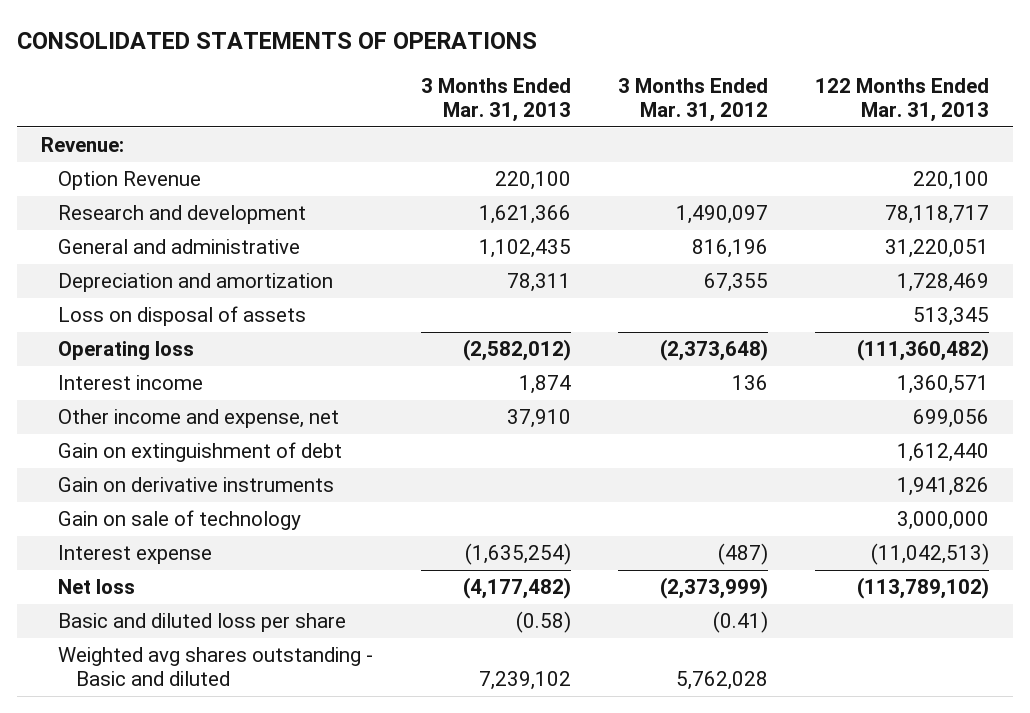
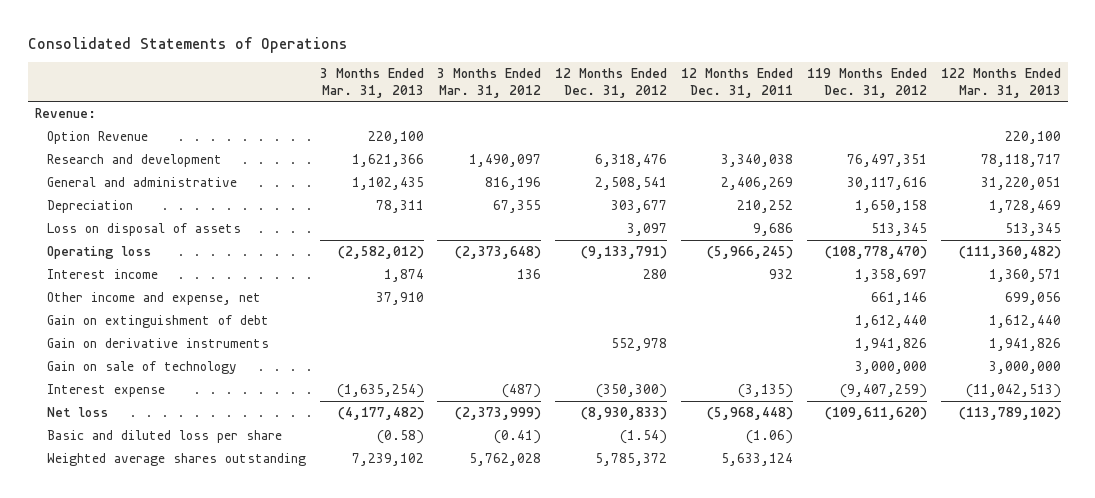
[17,31,538,49] CONSOLIDATED STATEMENTS OF OPERATIONS -> [27,36,347,53] Consolidated Statements of Operations
none -> [555,68,668,98] 12 Months Ended Dec. 31, 2012
none -> [681,68,794,98] 12 Months Ended Dec. 31, 2011
none -> [806,68,927,98] 119 Months Ended Dec. 31, 2012
[58,272,334,292] Depreciation and amortization -> [46,200,133,214] Depreciation
[58,646,374,687] Weighted avg shares outstanding - Basic and diluted -> [46,453,306,467] Weighted average shares outstanding

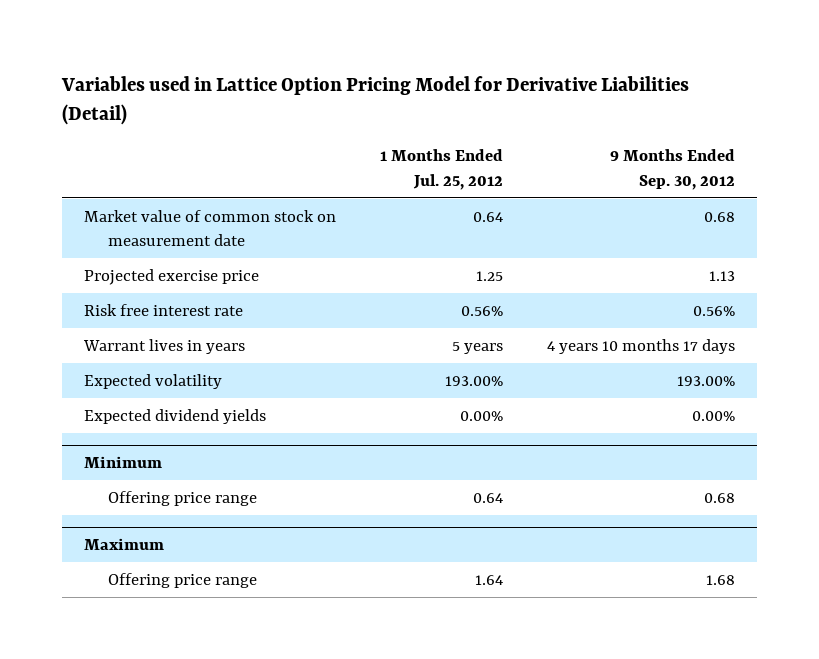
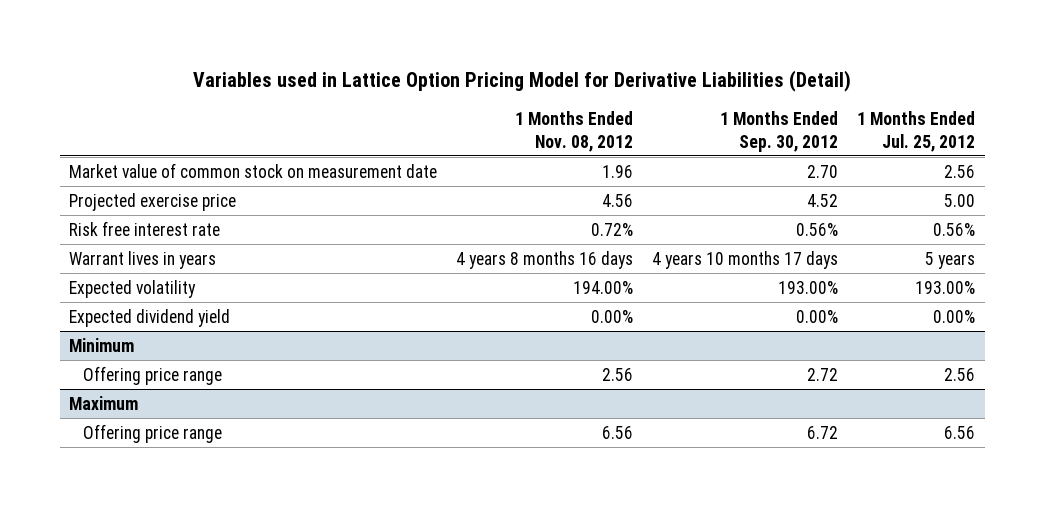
[610,149,736,190] 9 Months Ended Sep. 30, 2012 -> none
none -> [515,111,634,152] 1 Months Ended Nov. 08, 2012
none -> [720,111,839,152] 1 Months Ended Sep. 30, 2012
[473,211,504,222] 0.64 -> [944,164,976,178] 2.56
[476,270,504,281] 1.25 -> [944,193,976,207] 5.00
[84,408,267,424] Expected dividend yields -> [69,308,231,327] Expected dividend yield
[473,492,504,503] 0.64 -> [944,367,976,381] 2.56
[475,574,504,585] 1.64 -> [944,425,976,439] 6.56

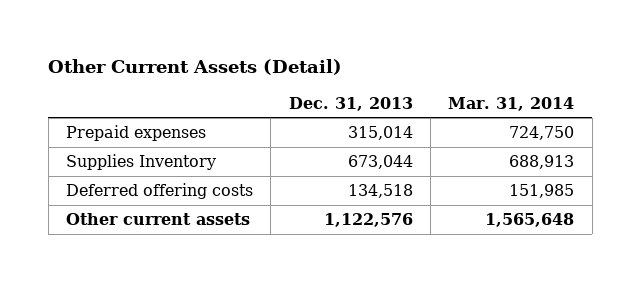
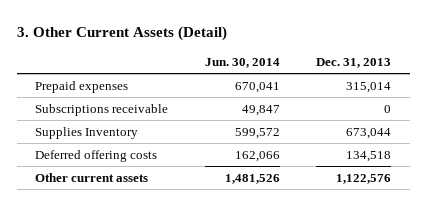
[48,58,343,75] Other Current Assets (Detail) -> [17,26,228,42] 3. Other Current Assets (Detail)
[448,96,575,111] Mar. 31, 2014 -> none
none -> [204,57,280,68] Jun. 30, 2014
none -> [35,103,169,116] Subscriptions receivable

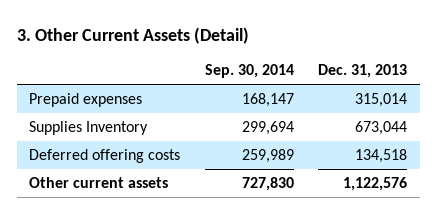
[204,57,280,68] Jun. 30, 2014 -> none
none -> [204,64,294,79] Sep. 30, 2014
[35,103,169,116] Subscriptions receivable -> none

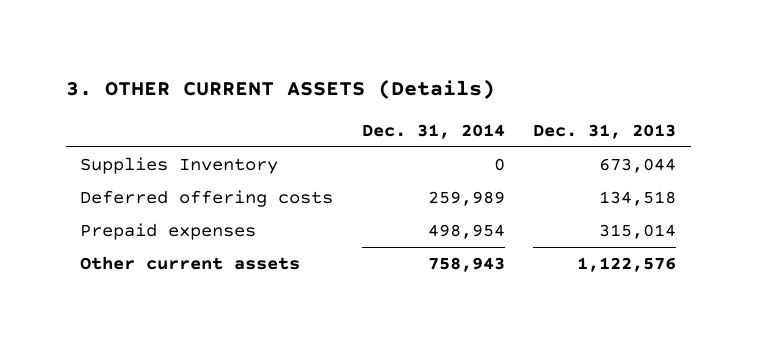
[16,26,249,44] 3. Other Current Assets (Detail) -> [65,79,495,100] 3. OTHER CURRENT ASSETS (Details)
[204,64,294,79] Sep. 30, 2014 -> none
none -> [361,124,505,140] Dec. 31, 2014
[29,93,143,108] Prepaid expenses -> [80,222,257,240] Prepaid expenses

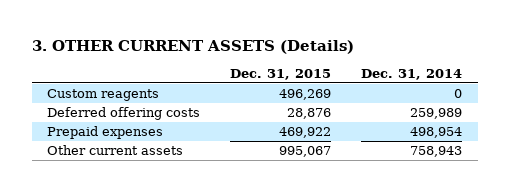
[533,124,677,140] Dec. 31, 2013 -> none
none -> [230,68,332,80] Dec. 31, 2015
[80,156,279,174] Supplies Inventory -> [46,89,159,102] Custom reagents

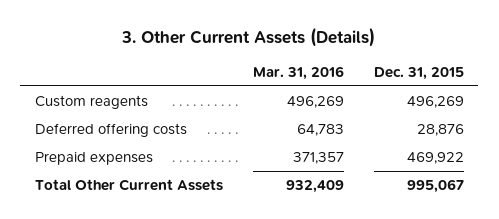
[31,40,354,55] 3. OTHER CURRENT ASSETS (Details) -> [121,27,376,48] 3. Other Current Assets (Details)
[361,68,463,80] Dec. 31, 2014 -> none
none -> [252,65,344,80] Mar. 31, 2016
[46,145,183,156] Other current assets -> [35,178,224,191] Total Other Current Assets

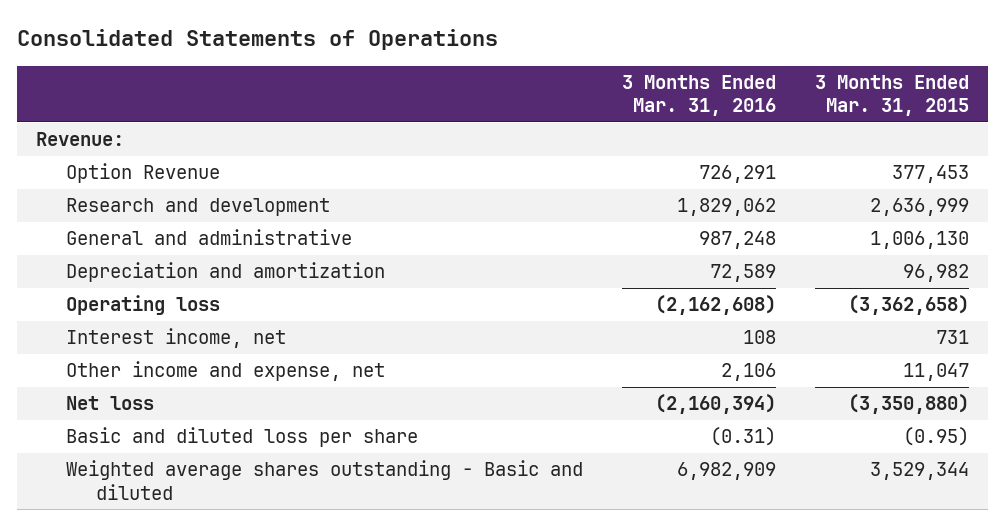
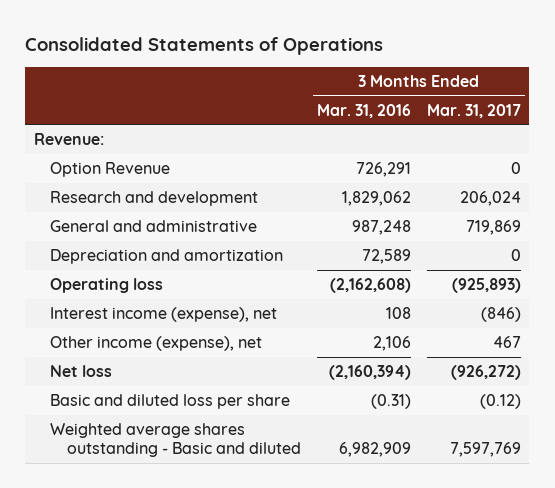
[814,74,969,117] 3 Months Ended Mar. 31, 2015 -> none
none -> [427,103,522,118] Mar. 31, 2017
[66,328,287,349] Interest income, net -> [50,307,278,323] Interest income (expense), net
[66,361,386,382] Other income and expense, net -> [50,336,263,352] Other income (expense), net

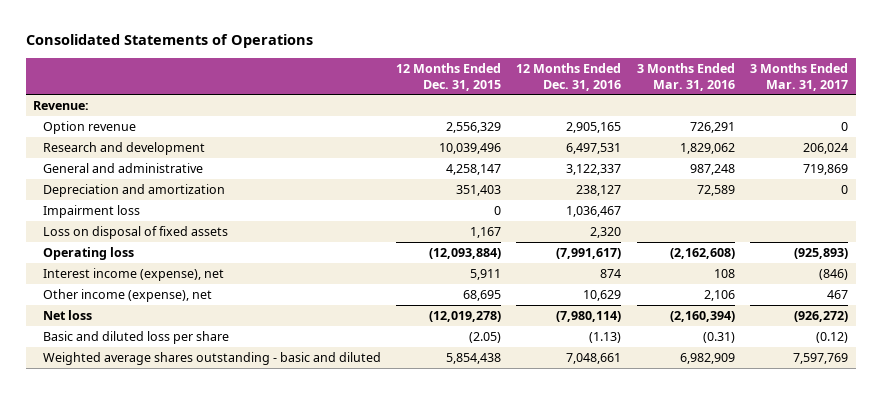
none -> [396,63,502,91] 12 Months Ended Dec. 31, 2015
none -> [516,63,622,91] 12 Months Ended Dec. 31, 2016
[50,162,171,178] Option Revenue -> [42,120,136,134] Option revenue
none -> [42,204,140,218] Impairment loss
none -> [42,225,228,239] Loss on disposal of fixed assets
[50,423,301,457] Weighted average shares outstanding - Basic and diluted -> [42,351,381,365] Weighted average shares outstanding - basic and diluted

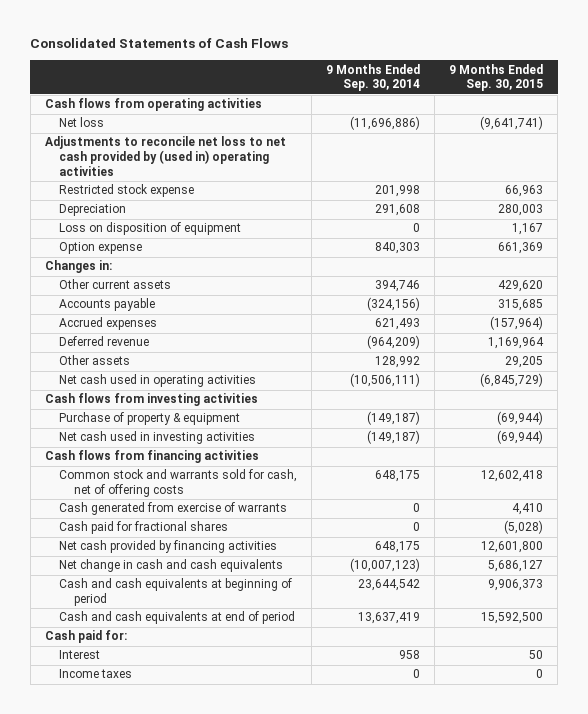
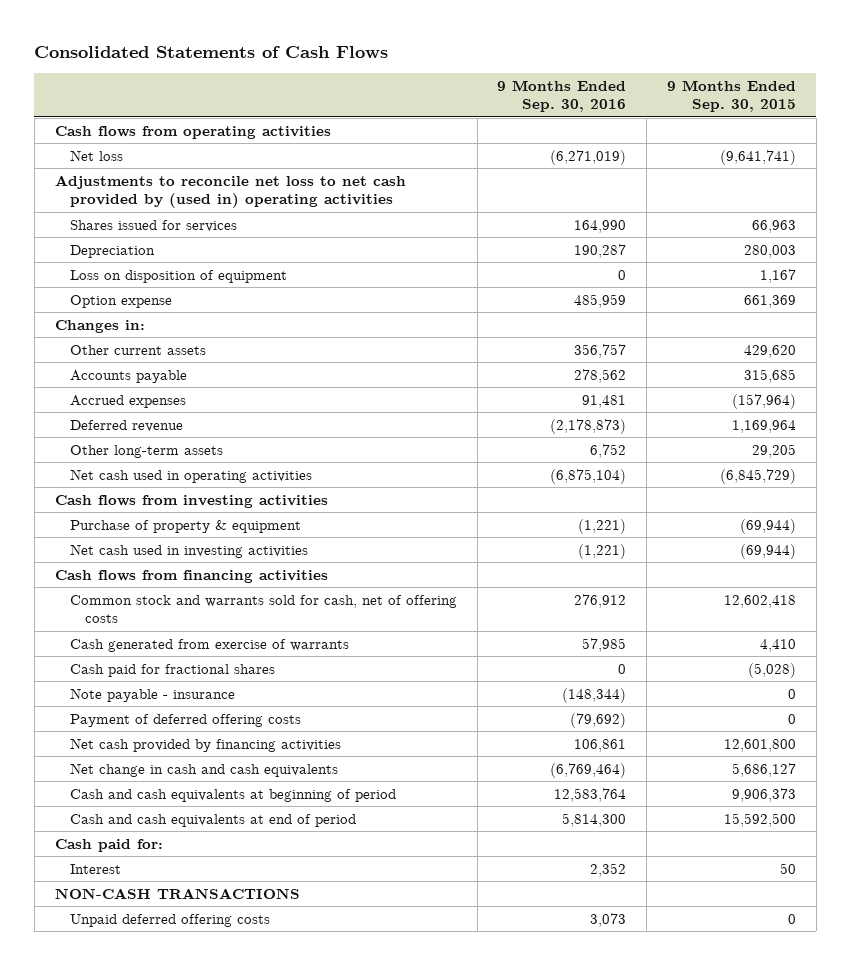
[326,63,421,92] 9 Months Ended Sep. 30, 2014 -> none
none -> [497,79,627,113] 9 Months Ended Sep. 30, 2016
[59,184,195,198] Restricted stock expense -> [69,219,237,232] Shares issued for services
[59,355,131,366] Other assets -> [69,444,223,458] Other long-term assets
none -> [69,687,235,702] Note payable - insurance
none -> [69,713,301,727] Payment of deferred offering costs
[59,669,133,679] Income taxes -> none
none -> [54,887,300,899] NON-CASH TRANSACTIONS
none -> [69,913,270,927] Unpaid deferred offering costs

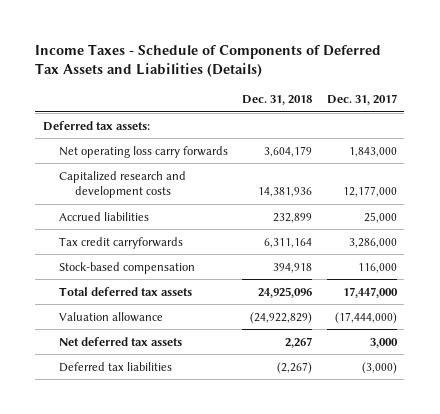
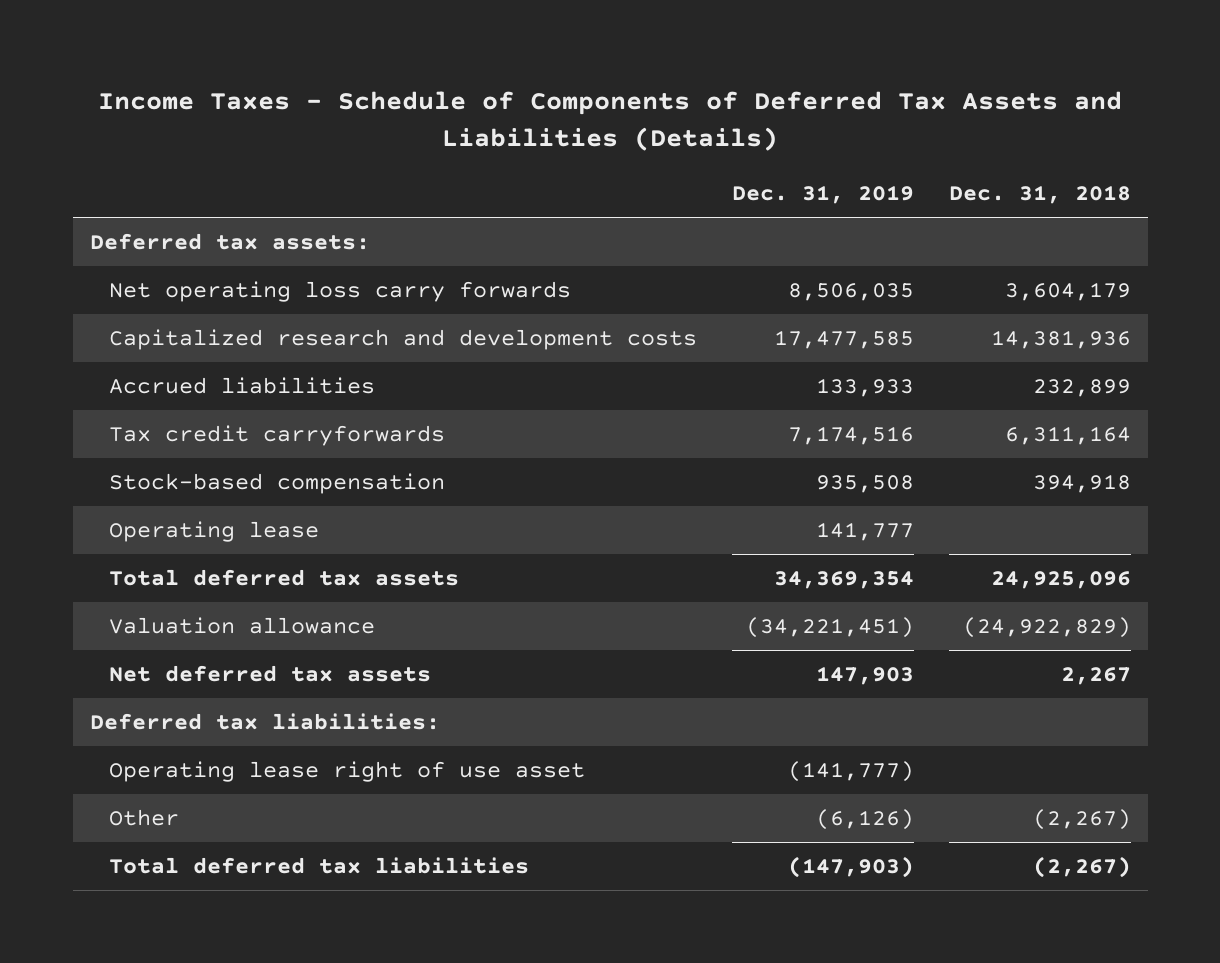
[327,94,398,106] Dec. 31, 2017 -> none
none -> [732,185,915,205] Dec. 31, 2019
none -> [109,520,320,542] Operating lease
none -> [89,712,440,730] Deferred tax liabilities:
none -> [109,760,586,782] Operating lease right of use asset
none -> [109,808,180,826] Other
[58,361,172,372] Deferred tax liabilities -> [109,856,530,874] Total deferred tax liabilities

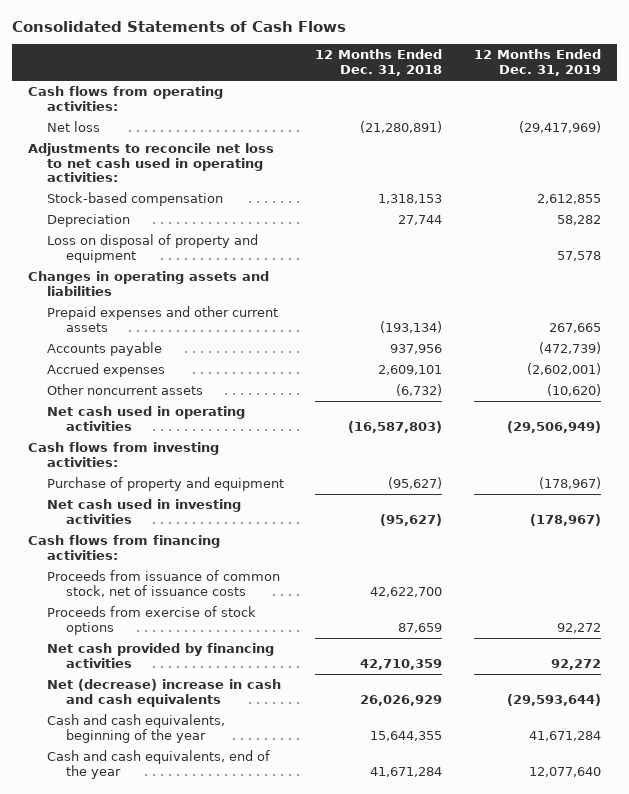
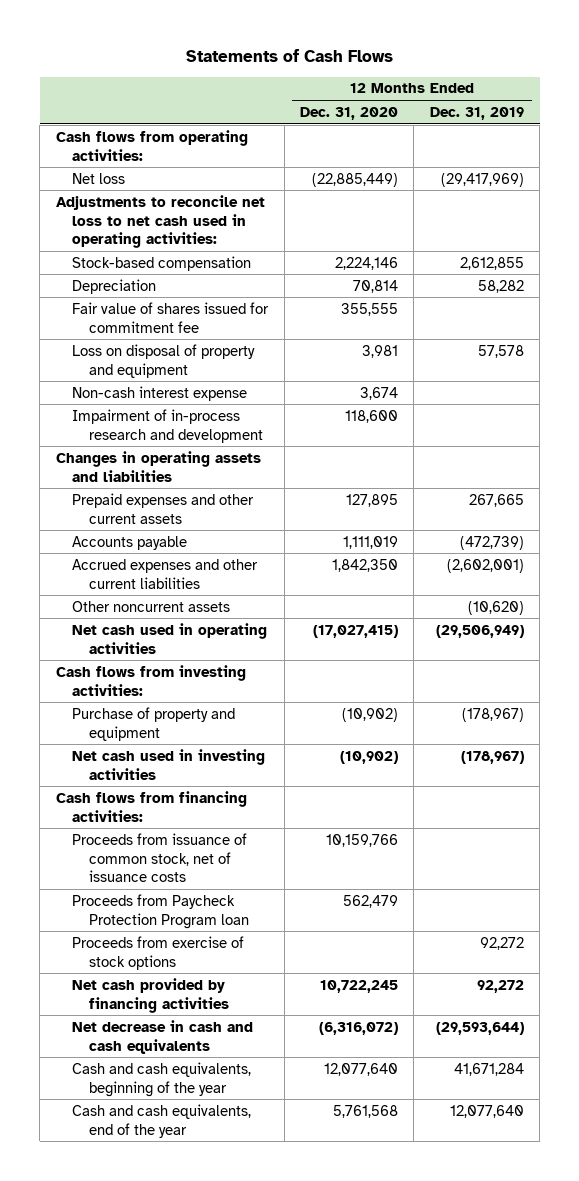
[12,20,347,32] Consolidated Statements of Cash Flows -> [185,49,393,63] Statements of Cash Flows
[315,49,443,76] 12 Months Ended Dec. 31, 2018 -> none
none -> [300,106,399,120] Dec. 31, 2020
none -> [72,301,270,333] Fair value of shares issued for commitment fee
none -> [72,385,248,401] Non-cash interest expense
none -> [72,408,264,443] Impairment of in-process research and development
[46,363,165,378] Accrued expenses -> [72,558,259,589] Accrued expenses and other current liabilities
none -> [72,893,250,929] Proceeds from Paycheck Protection Program loan
[46,679,281,707] Net (decrease) increase in cash and cash equivalents -> [72,1019,254,1054] Net decrease in cash and cash equivalents

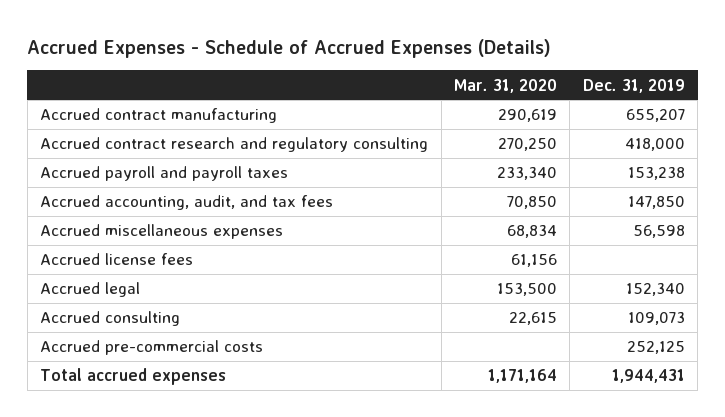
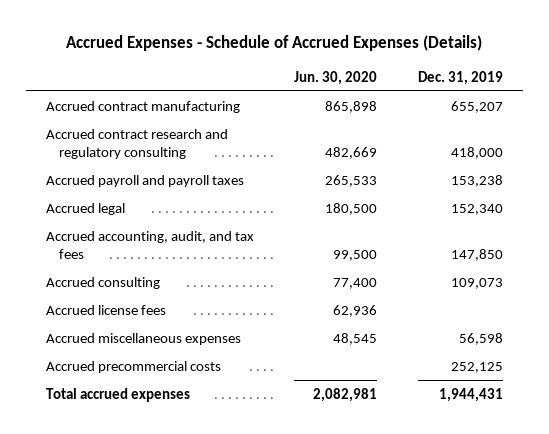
[453,78,557,93] Mar. 31, 2020 -> none
none -> [294,70,378,85] Jun. 30, 2020
[40,195,334,211] Accrued accounting, audit, and tax fees -> [45,230,254,259] Accrued accounting, audit, and tax fees
[40,253,194,266] Accrued license fees -> [45,304,166,315] Accrued license fees
[40,224,284,240] Accrued miscellaneous expenses -> [45,332,241,345] Accrued miscellaneous expenses
[40,340,264,356] Accrued pre-commercial costs -> [45,360,221,373] Accrued precommercial costs

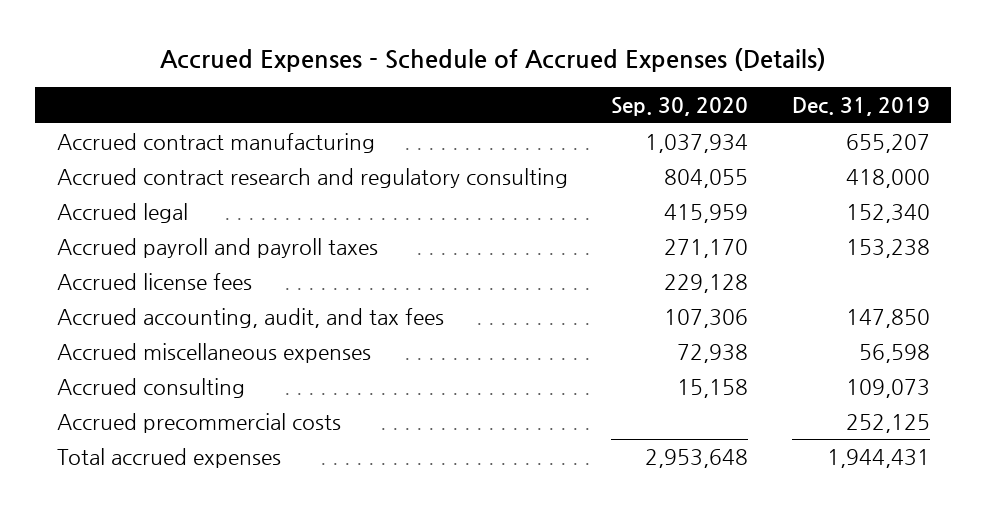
[294,70,378,85] Jun. 30, 2020 -> none
none -> [611,97,749,117] Sep. 30, 2020
[45,174,244,187] Accrued payroll and payroll taxes -> [56,237,378,258] Accrued payroll and payroll taxes
[45,230,254,259] Accrued accounting, audit, and tax fees -> [56,307,444,328] Accrued accounting, audit, and tax fees
[45,276,160,289] Accrued consulting -> [56,377,245,398] Accrued consulting

